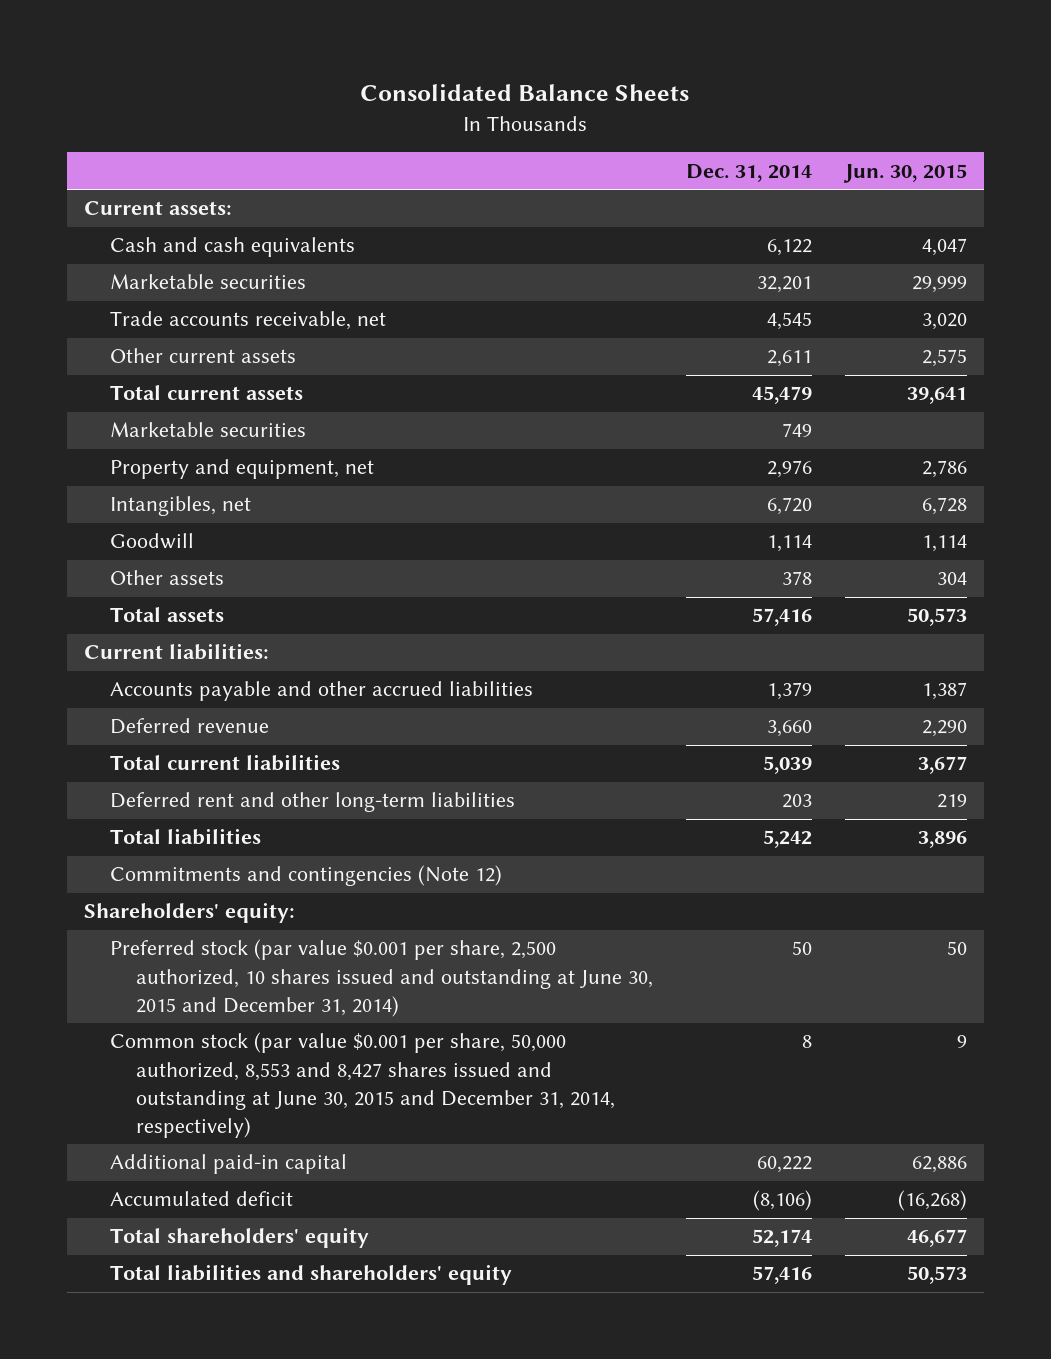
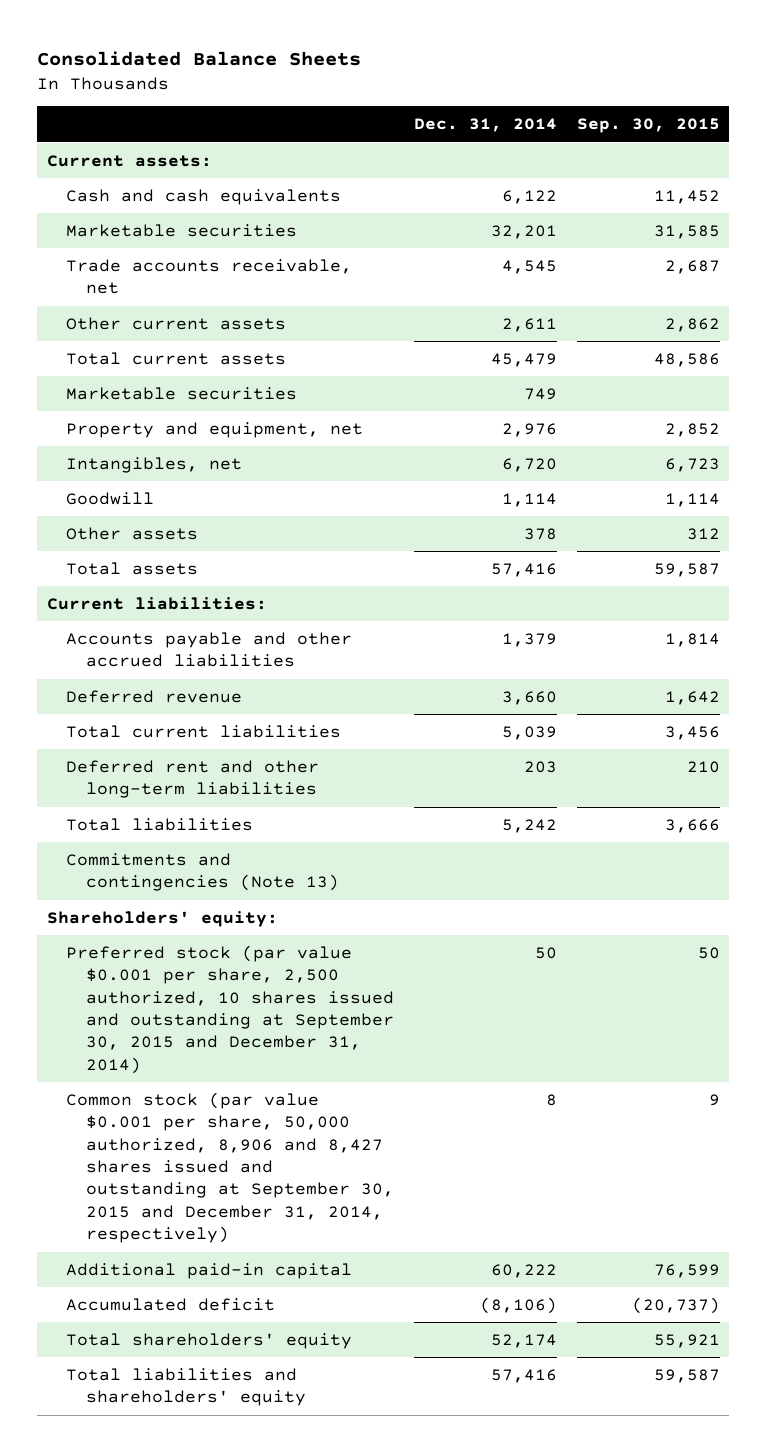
[843,163,968,183] Jun. 30, 2015 -> none
none -> [576,118,720,134] Sep. 30, 2015
[109,865,502,887] Commitments and contingencies (Note 12) -> [66,852,340,892] Commitments and contingencies (Note 13)
[109,939,653,1017] Preferred stock (par value $0.001 per share, 2,500 authorized, 10 shares issued and outstanding at June 30, 2015 and December 31, 2014) -> [66,944,395,1074] Preferred stock (par value $0.001 per share, 2,500 authorized, 10 shares issued and outstanding at September 30, 2015 and December 31, 2014)
[109,1032,615,1139] Common stock (par value $0.001 per share, 50,000 authorized, 8,553 and 8,427 shares issued and outstanding at June 30, 2015 and December 31, 2014, respectively) -> [66,1091,395,1244] Common stock (par value $0.001 per share, 50,000 authorized, 8,906 and 8,427 shares issued and outstanding at September 30, 2015 and December 31, 2014, respectively)

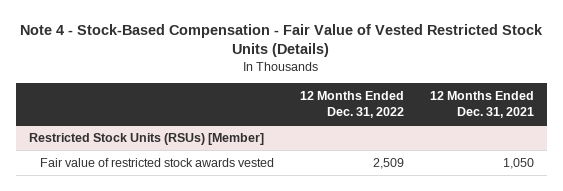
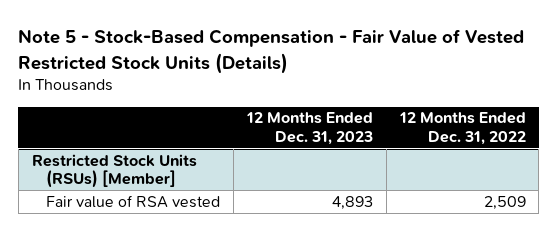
[20,23,544,58] Note 4 - Stock-Based Compensation - Fair Value of Vested Restricted Stock Units (Details) -> [18,29,525,74] Note 5 - Stock-Based Compensation - Fair Value of Vested Restricted Stock Units (Details)
[430,90,535,118] 12 Months Ended Dec. 31, 2021 -> none
none -> [245,112,373,145] 12 Months Ended Dec. 31, 2023
[40,157,275,167] Fair value of restricted stock awards vested -> [45,194,220,208] Fair value of RSA vested

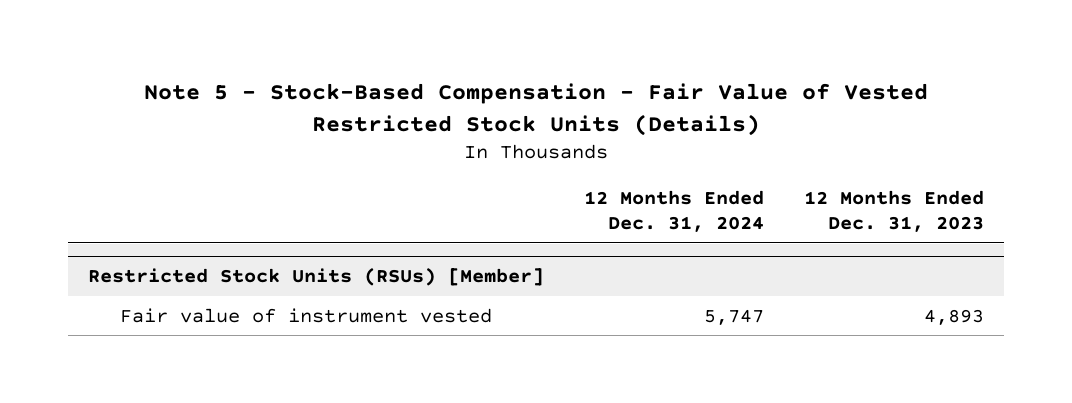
[398,112,526,145] 12 Months Ended Dec. 31, 2022 -> none
none -> [584,190,765,233] 12 Months Ended Dec. 31, 2024
[45,194,220,208] Fair value of RSA vested -> [120,307,493,323] Fair value of instrument vested

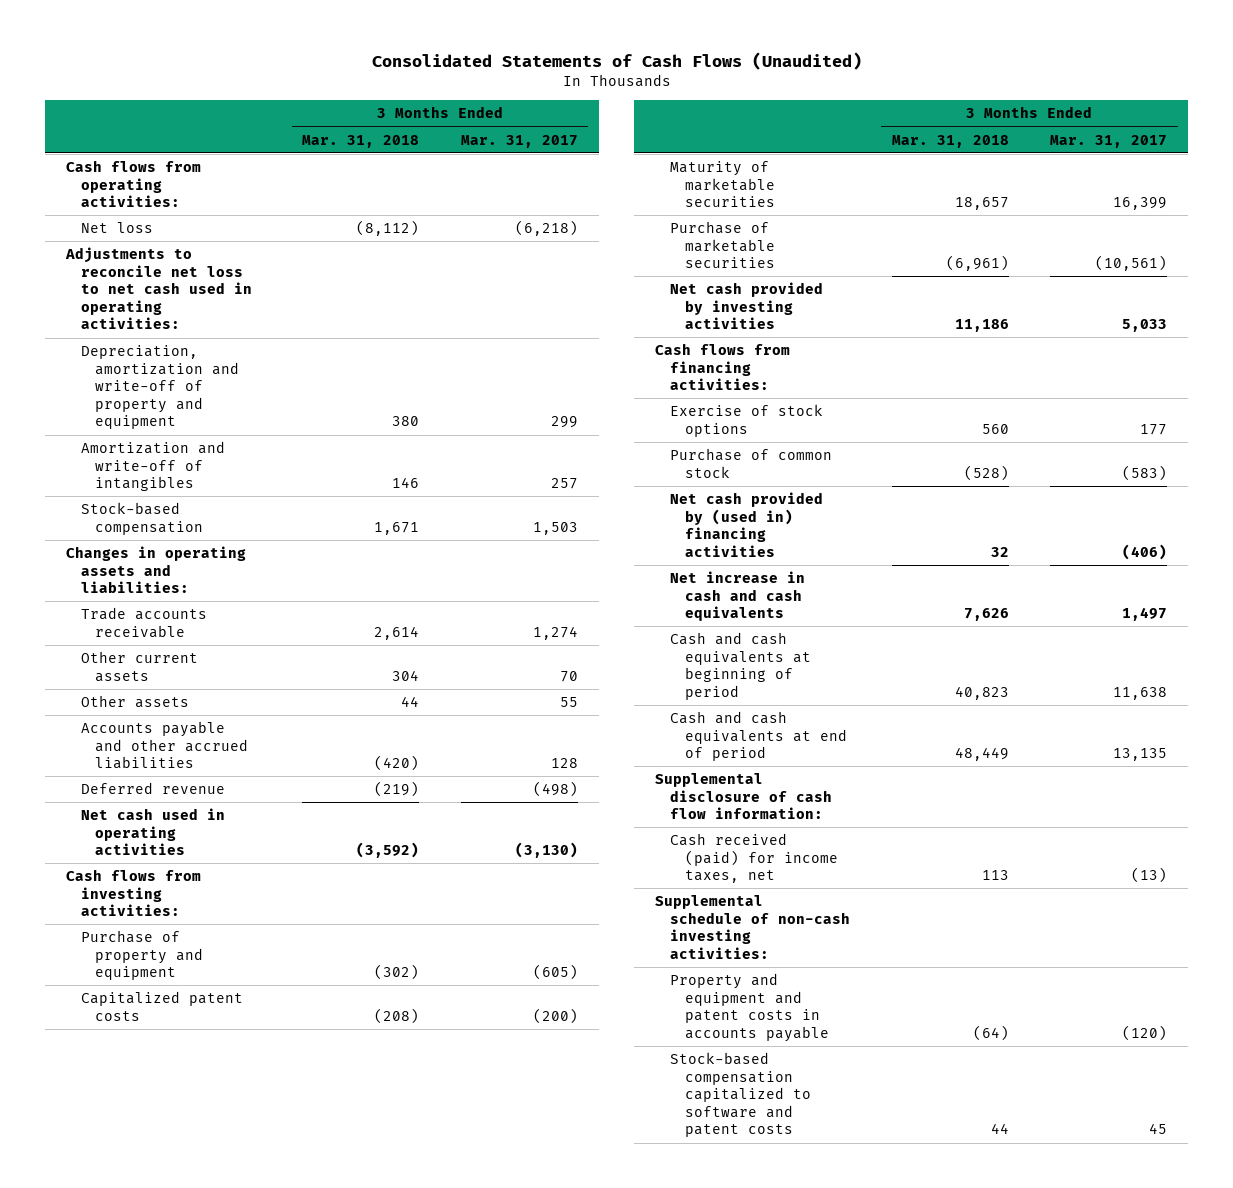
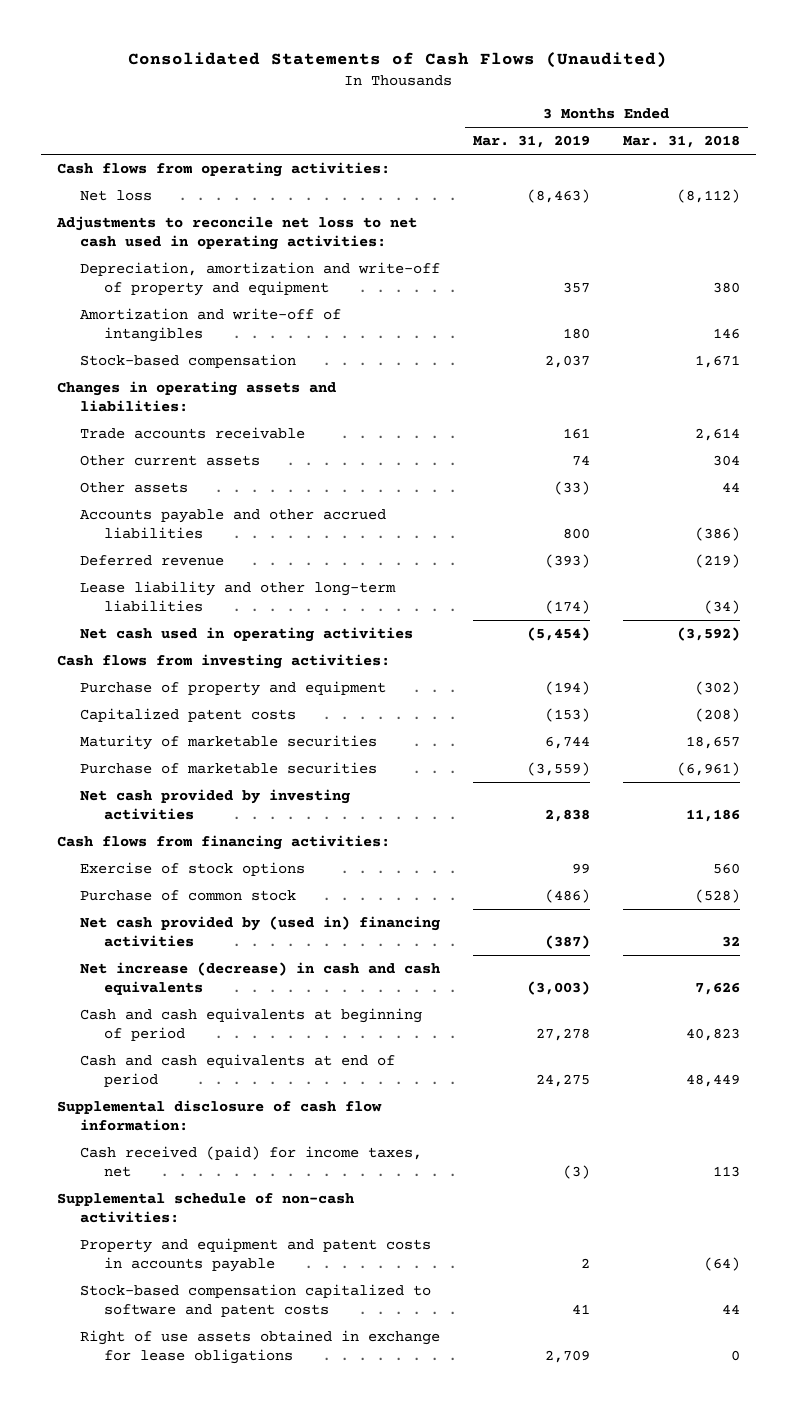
[460,134,578,148] Mar. 31, 2017 -> none
none -> [473,135,591,149] Mar. 31, 2019
[374,755,420,772] (420) -> [694,527,740,542] (386)
none -> [80,580,397,613] Lease liability and other long-term liabilities
[669,571,805,622] Net increase in cash and cash equivalents -> [80,961,441,996] Net increase (decrease) in cash and cash equivalents
[655,895,850,959] Supplemental schedule of non-cash investing activities: -> [56,1192,354,1224] Supplemental schedule of non-cash activities:
none -> [80,1329,441,1365] Right of use assets obtained in exchange for lease obligations

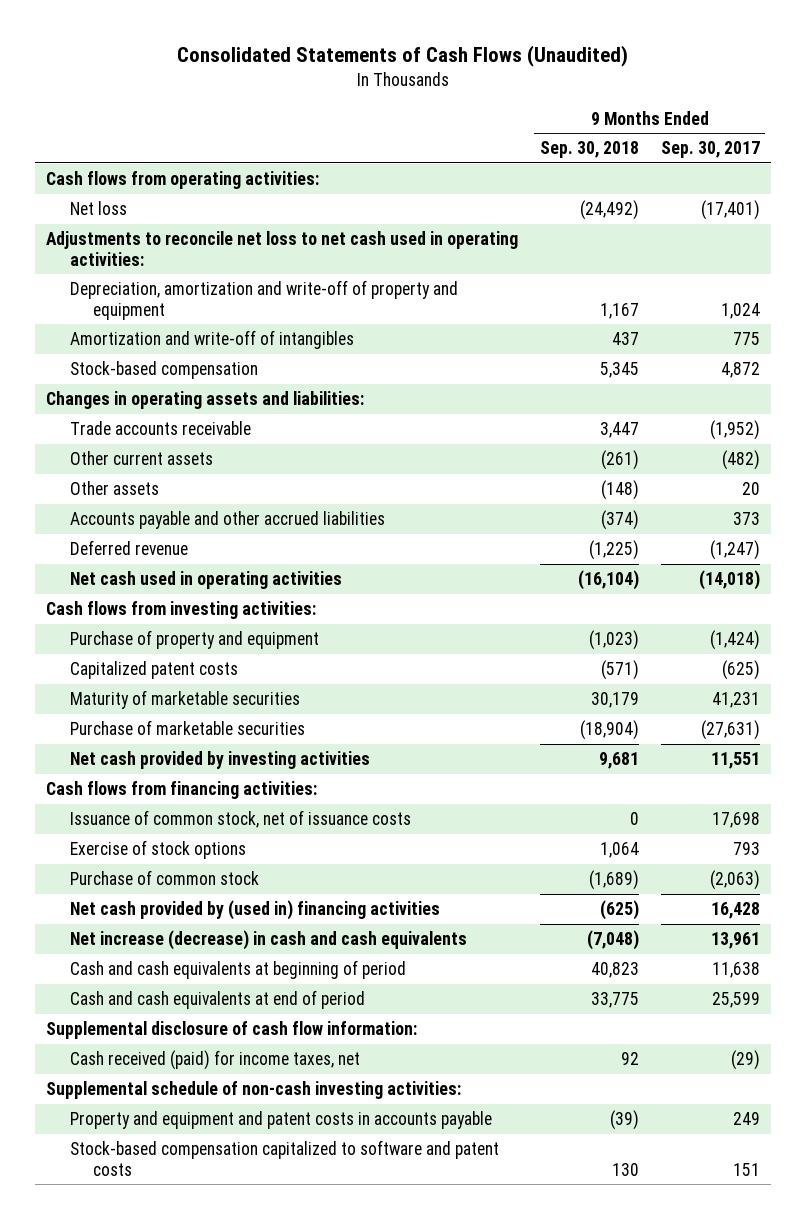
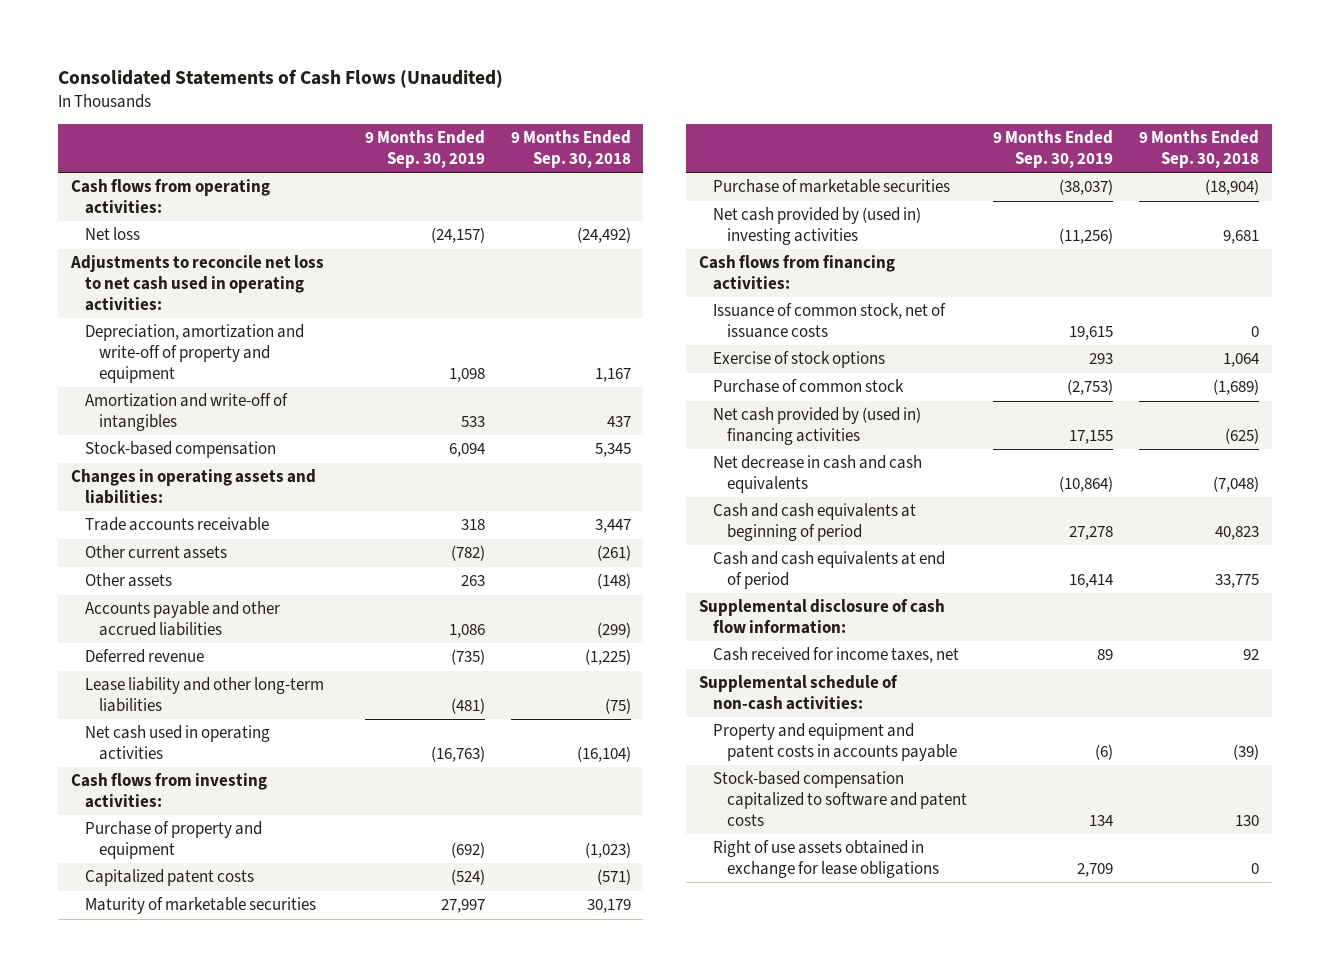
[660,141,760,159] Sep. 30, 2017 -> none
none -> [364,130,485,168] 9 Months Ended Sep. 30, 2019
[600,510,639,531] (374) -> [596,622,631,639] (299)
none -> [84,677,324,713] Lease liability and other long-term liabilities
[69,751,370,770] Net cash provided by investing activities -> [712,207,921,246] Net cash provided by (used in) investing activities
[69,930,467,951] Net increase (decrease) in cash and cash equivalents -> [712,455,922,494] Net decrease in cash and cash equivalents
[69,1050,360,1071] Cash received (paid) for income taxes, net -> [712,647,959,664] Cash received for income taxes, net
[45,1081,461,1100] Supplemental schedule of non-cash investing activities: -> [698,675,898,711] Supplemental schedule of non-cash activities:
none -> [712,840,940,879] Right of use assets obtained in exchange for lease obligations

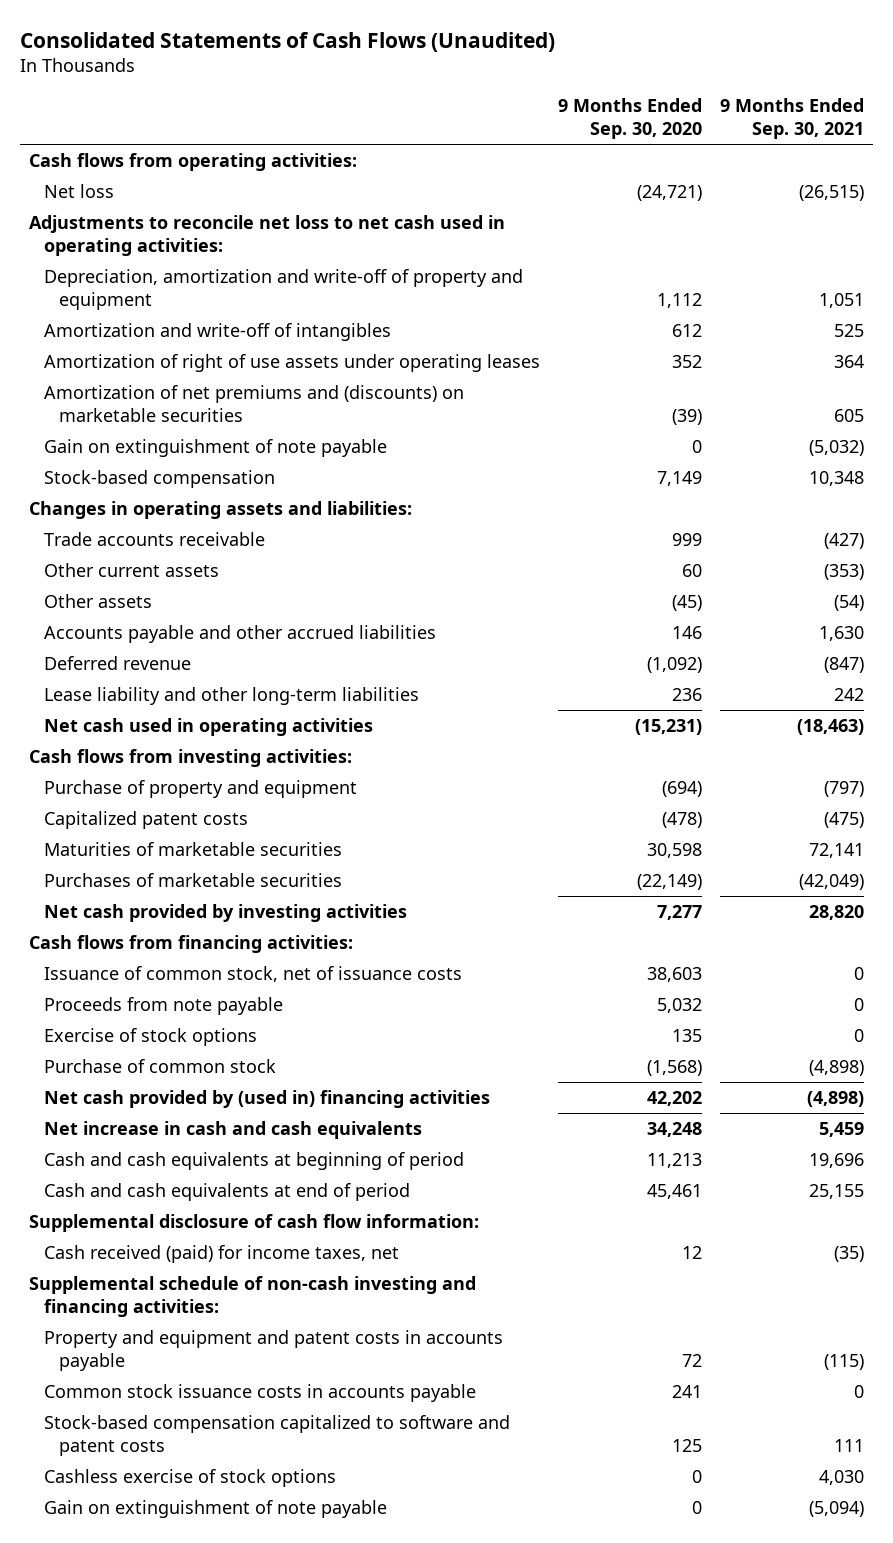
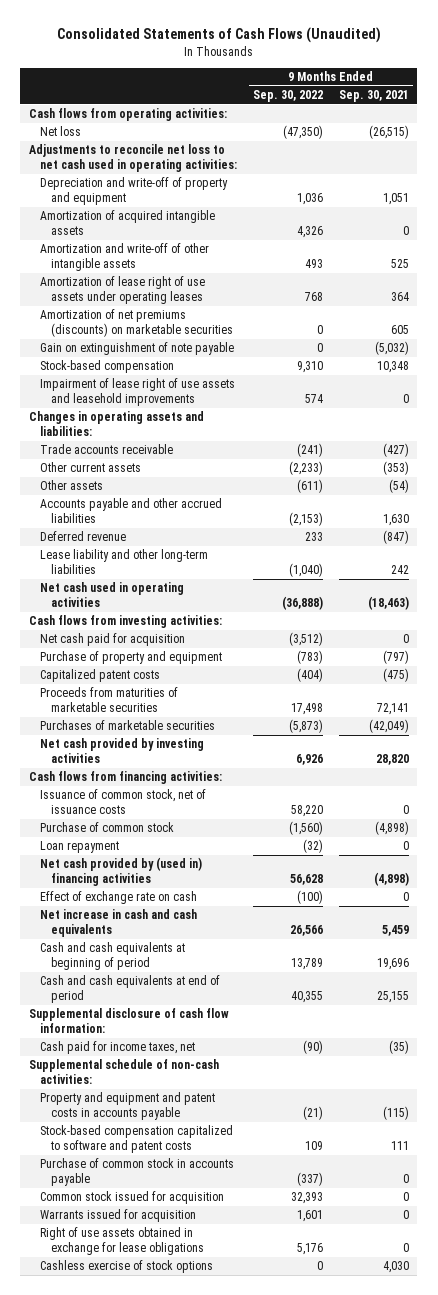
[558,98,703,140] 9 Months Ended Sep. 30, 2020 -> none
none -> [252,90,323,103] Sep. 30, 2022
[43,268,523,311] Depreciation, amortization and write-off of property and equipment -> [39,177,228,205] Depreciation and write-off of property and equipment
none -> [39,210,215,235] Amortization of acquired intangible assets
[43,322,391,341] Amortization and write-off of intangibles -> [39,243,209,271] Amortization and write-off of other intangible assets
[43,353,540,372] Amortization of right of use assets under operating leases -> [39,276,205,304] Amortization of lease right of use assets under operating leases
[43,384,464,423] Amortization of net premiums and (discounts) on marketable securities -> [39,309,234,337] Amortization of net premiums (discounts) on marketable securities
none -> [39,378,235,406] Impairment of lease right of use assets and leasehold improvements
none -> [39,633,185,647] Net cash paid for acquisition
[43,841,342,856] Maturities of marketable securities -> [39,687,178,712] Proceeds from maturities of marketable securities
[43,996,283,1015] Proceeds from note payable -> none
[43,1027,257,1046] Exercise of stock options -> none
none -> [39,841,119,854] Loan repayment
none -> [39,891,197,905] Effect of exchange rate on cash
[43,1244,399,1263] Cash received (paid) for income taxes, net -> [39,1041,195,1055] Cash paid for income taxes, net
[28,1275,476,1318] Supplemental schedule of non-cash investing and financing activities: -> [28,1059,219,1084] Supplemental schedule of non-cash activities:
[43,1383,476,1402] Common stock issuance costs in accounts payable -> none
none -> [39,1158,234,1186] Purchase of common stock in accounts payable
none -> [39,1191,224,1205] Common stock issued for acquisition
none -> [39,1209,196,1223] Warrants issued for acquisition
none -> [39,1227,205,1255] Right of use assets obtained in exchange for lease obligations
[43,1499,387,1518] Gain on extinguishment of note payable -> none

